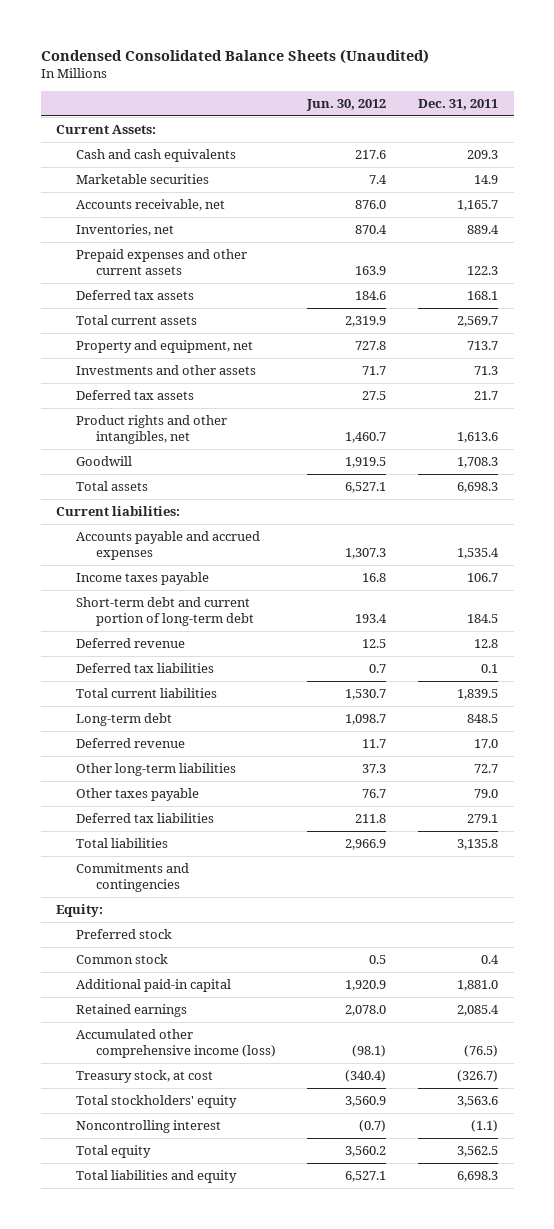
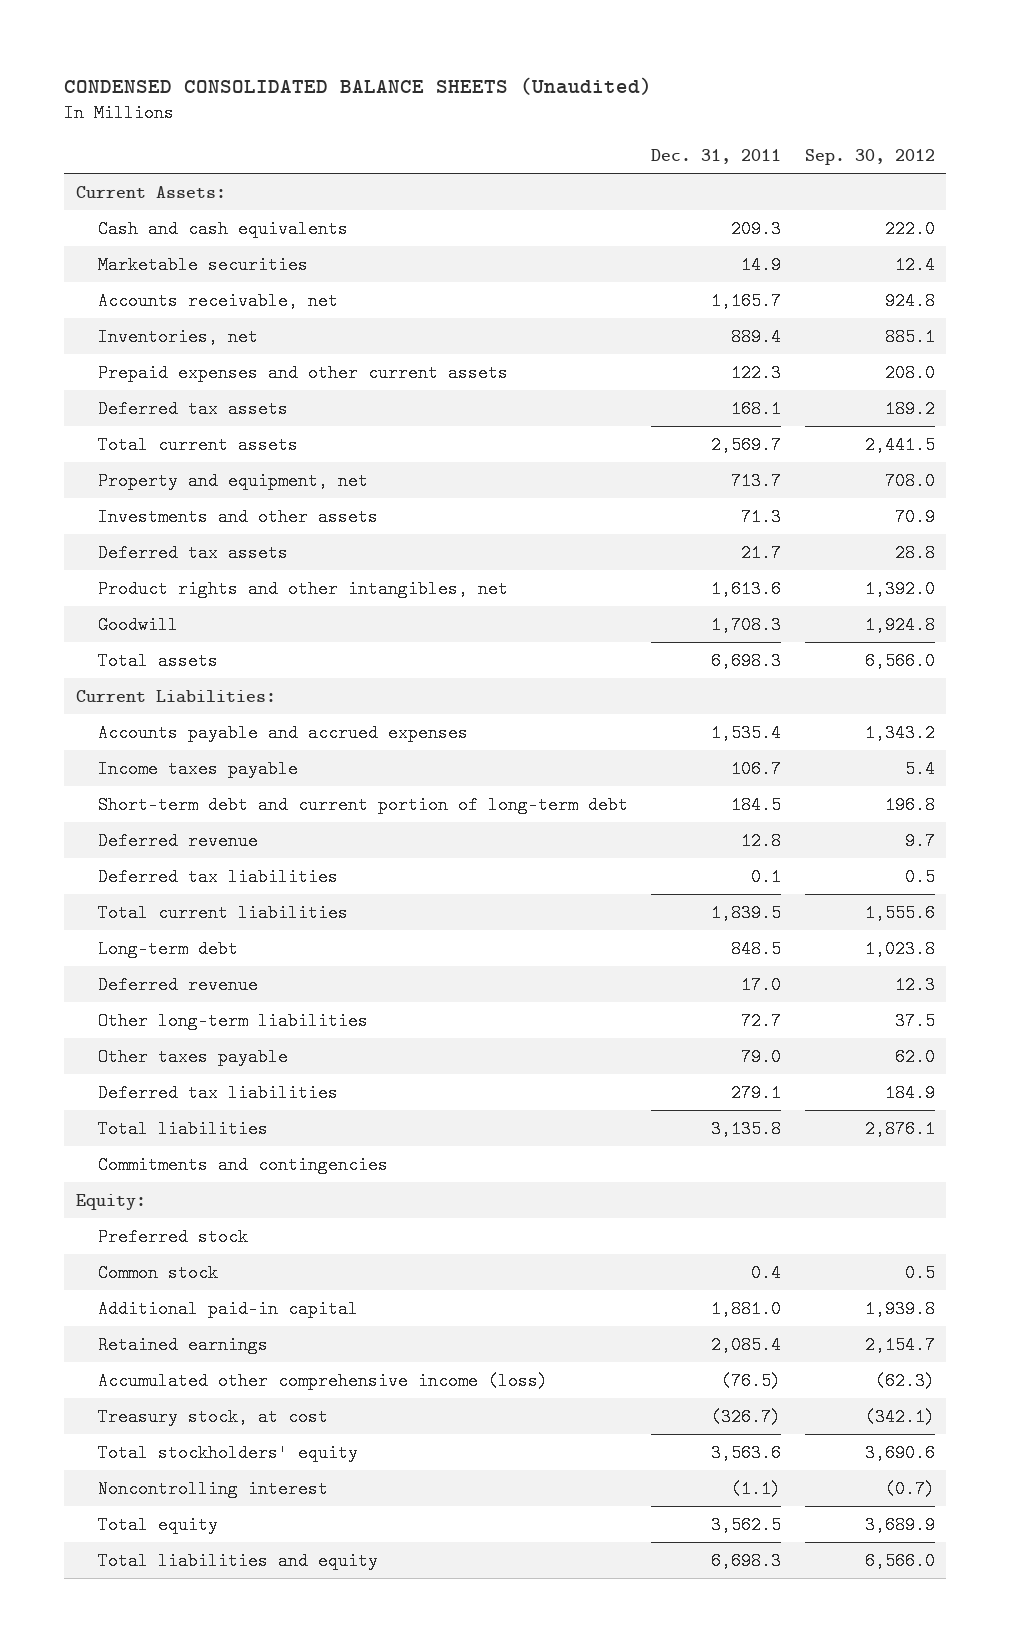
[40,48,429,64] Condensed Consolidated Balance Sheets (Unaudited) -> [64,77,653,96] CONDENSED CONSOLIDATED BALANCE SHEETS (Unaudited)
[306,98,387,111] Jun. 30, 2012 -> none
none -> [804,148,935,165] Sep. 30, 2012
[56,506,181,517] Current liabilities: -> [75,689,276,703] Current Liabilities:

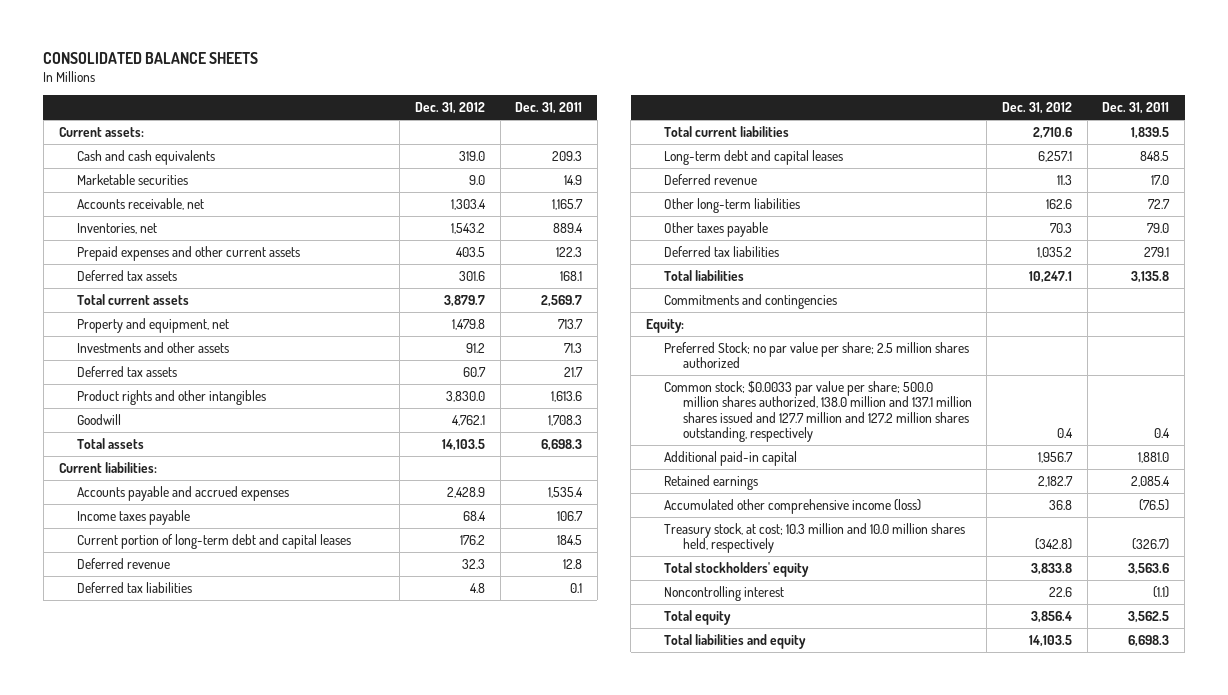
[64,77,653,96] CONDENSED CONSOLIDATED BALANCE SHEETS (Unaudited) -> [43,52,259,65] CONSOLIDATED BALANCE SHEETS
[804,148,935,165] Sep. 30, 2012 -> none
none -> [414,102,485,115] Dec. 31, 2012
[75,185,226,198] Current Assets: -> [58,126,144,137] Current assets:
[98,579,509,598] Product rights and other intangibles, net -> [77,389,267,405] Product rights and other intangibles
[75,689,276,703] Current Liabilities: -> [58,461,157,473] Current liabilities:
[98,795,629,814] Short-term debt and current portion of long-term debt -> [77,533,352,549] Current portion of long-term debt and capital leases
[98,939,239,958] Long-term debt -> [664,149,844,165] Long-term debt and capital leases
[98,1227,249,1246] Preferred stock -> [664,341,970,369] Preferred Stock; no par value per share; 2.5 million shares authorized
[98,1263,219,1282] Common stock -> [664,380,972,442] Common stock; $0.0033 par value per share; 500.0 million shares authorized, 138.0 million and 137.1 million shares issued and 127.7 million and 127.2 million shares outstanding, respectively
[98,1407,329,1426] Treasury stock, at cost -> [664,522,966,554] Treasury stock, at cost; 10.3 million and 10.0 million shares held, respectively

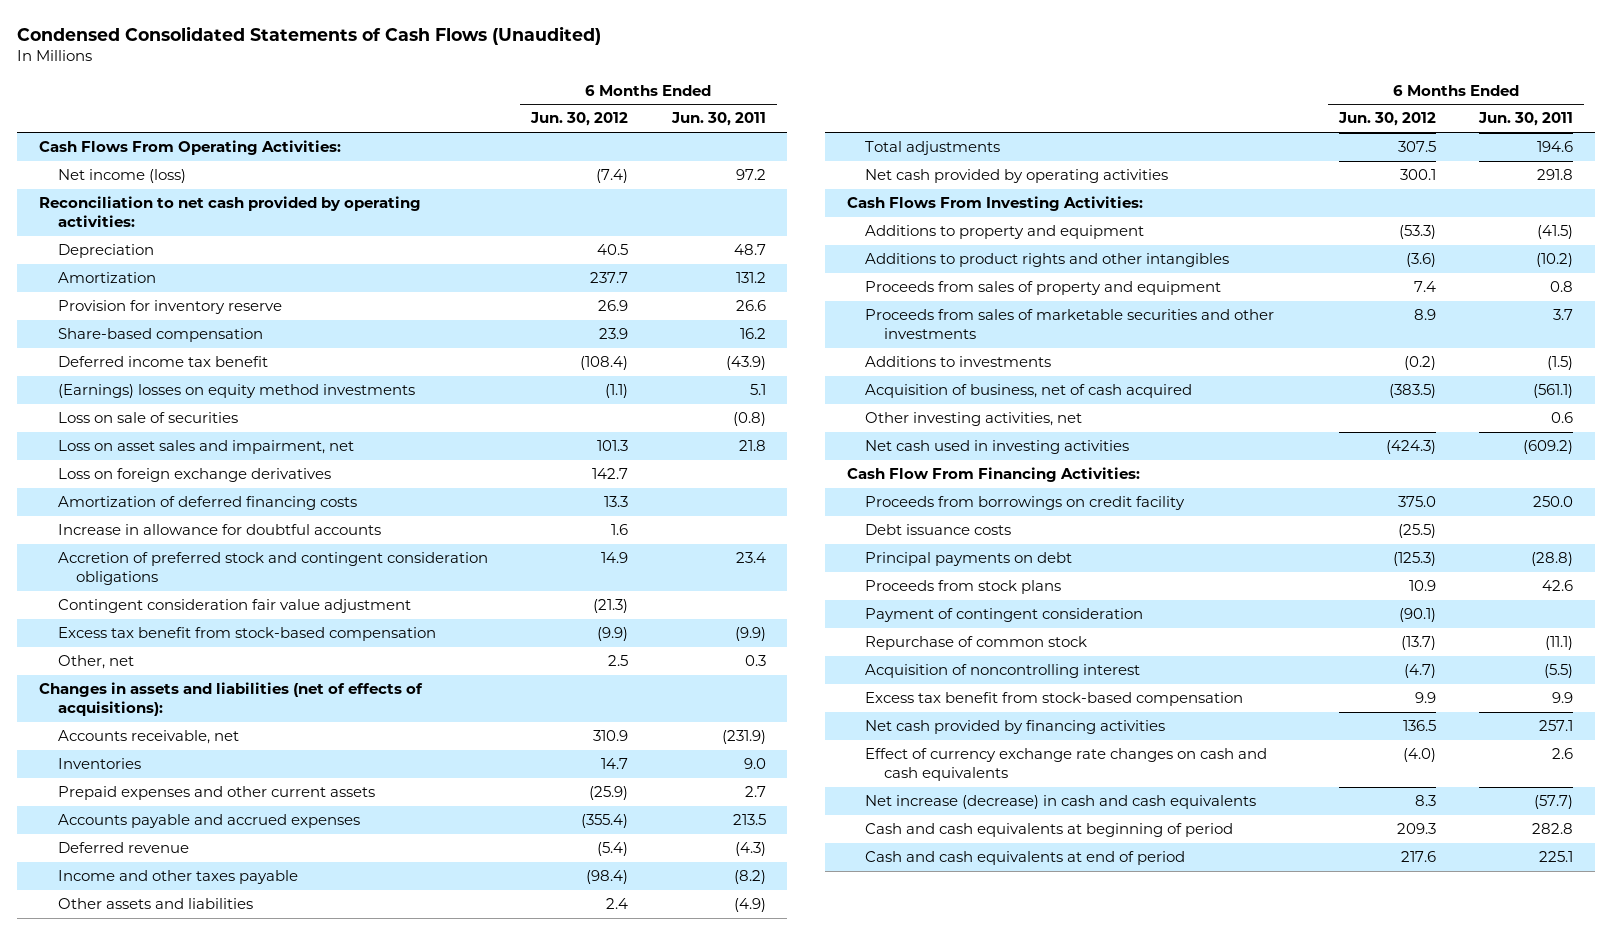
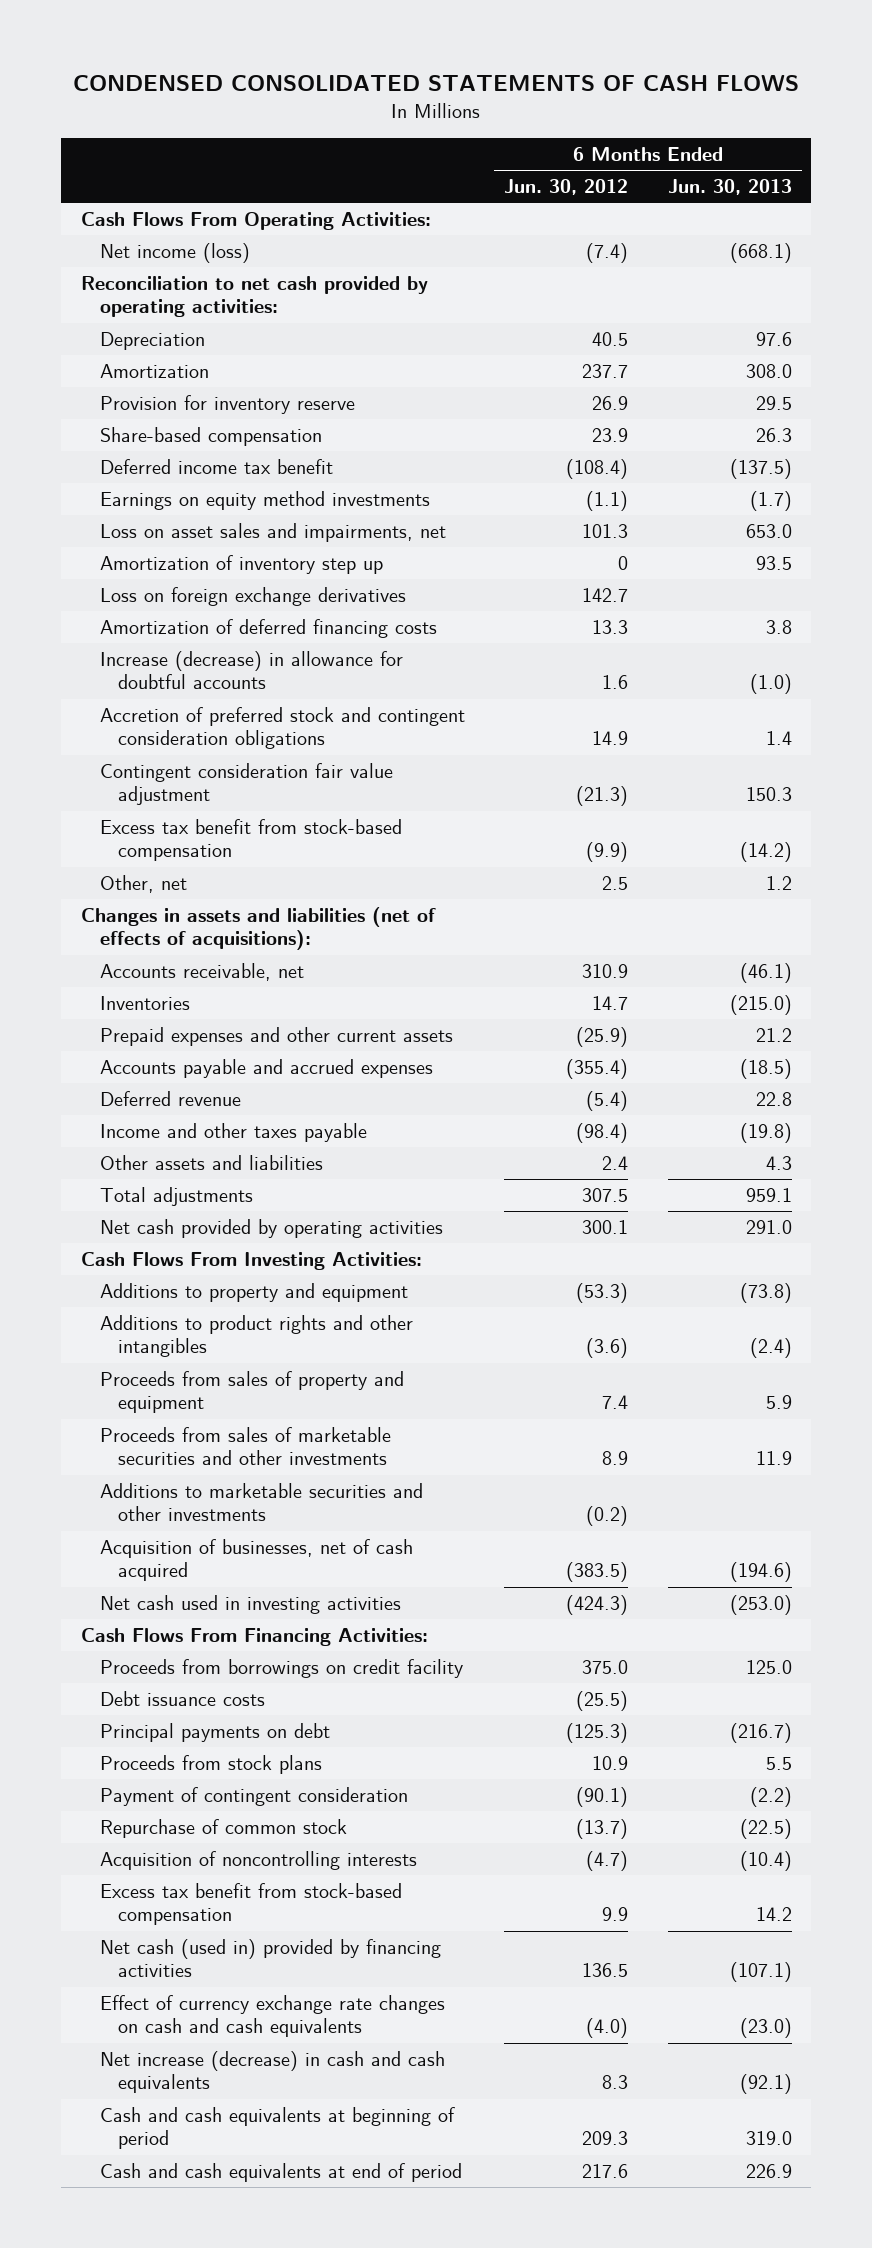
[17,25,602,45] Condensed Consolidated Statements of Cash Flows (Unaudited) -> [73,75,800,92] CONDENSED CONSOLIDATED STATEMENTS OF CASH FLOWS
[670,112,766,127] Jun. 30, 2011 -> none
none -> [667,179,792,196] Jun. 30, 2013
[57,412,238,424] Loss on sale of securities -> none
[57,384,415,399] (Earnings) losses on equity method investments -> [99,491,430,511] Earnings on equity method investments
[57,440,354,455] Loss on asset sales and impairment, net -> [99,523,446,543] Loss on asset sales and impairments, net
none -> [99,555,383,575] Amortization of inventory step up
[57,524,381,536] Increase in allowance for doubtful accounts -> [99,651,403,690] Increase (decrease) in allowance for doubtful accounts
[865,412,1083,427] Other investing activities, net -> none
[865,356,1052,368] Additions to investments -> [99,1483,423,1522] Additions to marketable securities and other investments
[865,384,1193,399] Acquisition of business, net of cash acquired -> [99,1539,413,1582] Acquisition of businesses, net of cash acquired
[846,467,1140,483] Cash Flow From Financing Activities: -> [80,1628,428,1647] Cash Flows From Financing Activities:
[865,664,1141,679] Acquisition of noncontrolling interest -> [99,1851,417,1871] Acquisition of noncontrolling interests
[865,720,1166,735] Net cash provided by financing activities -> [99,1939,441,1978] Net cash (used in) provided by financing activities

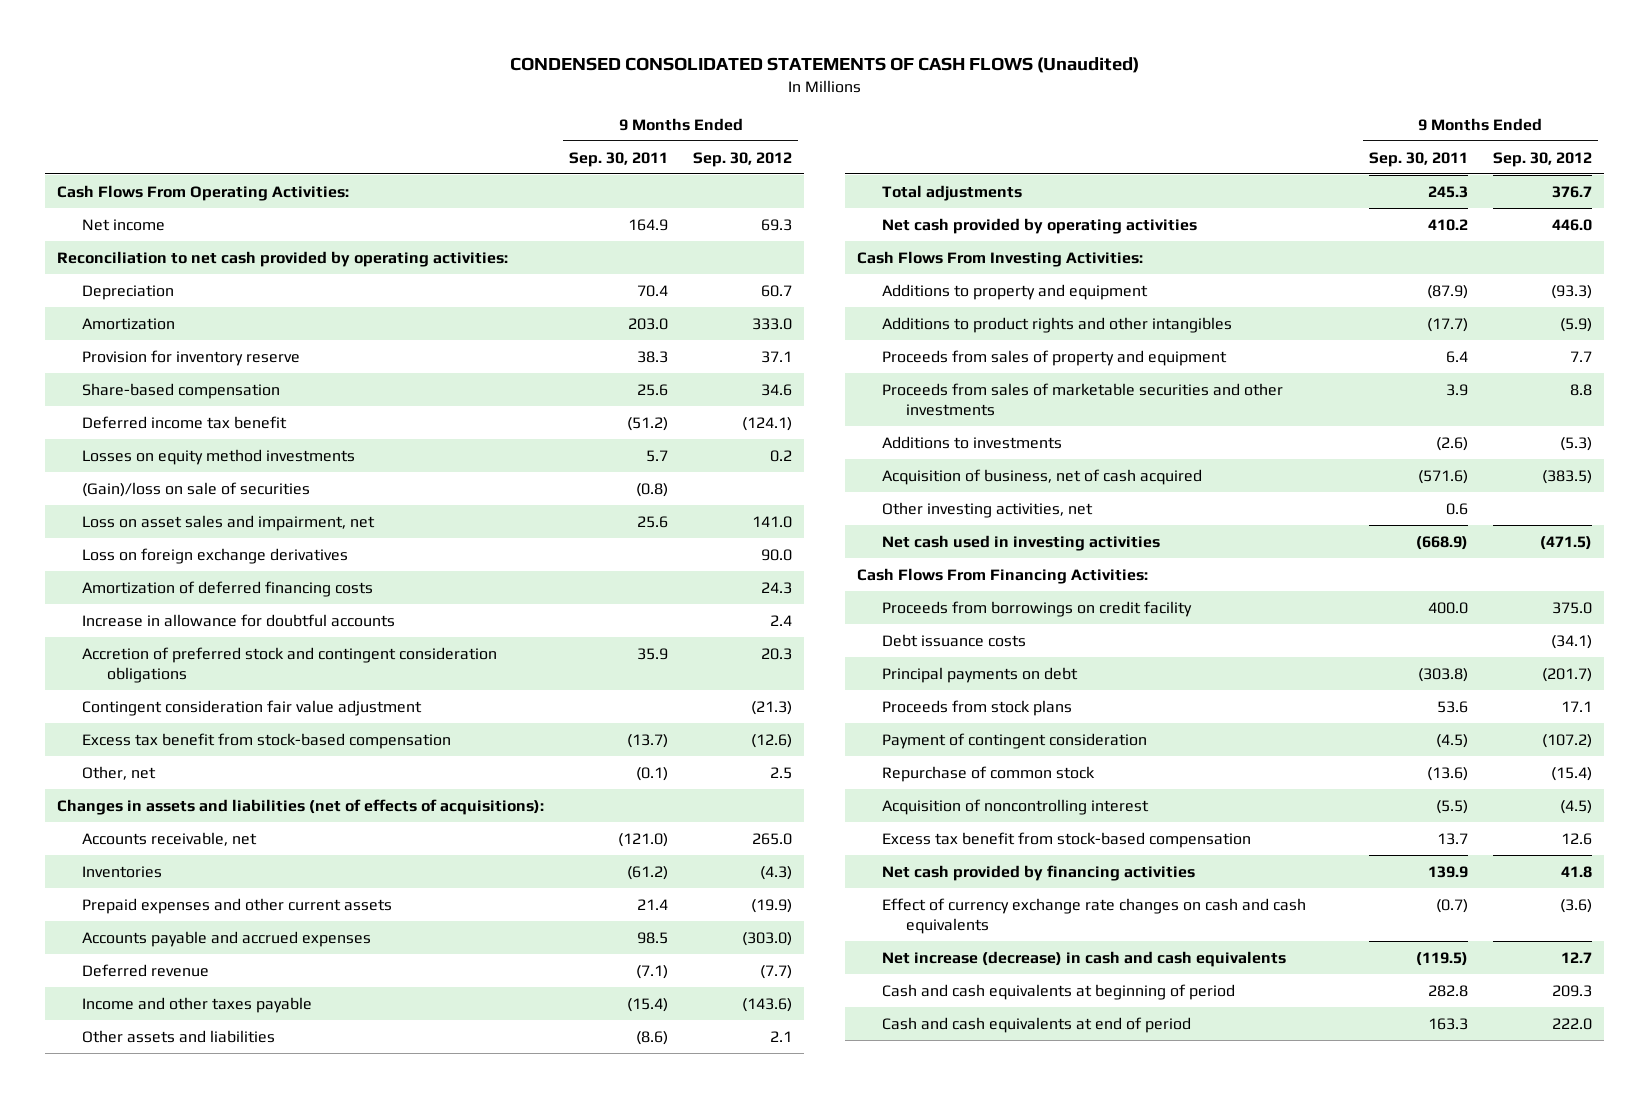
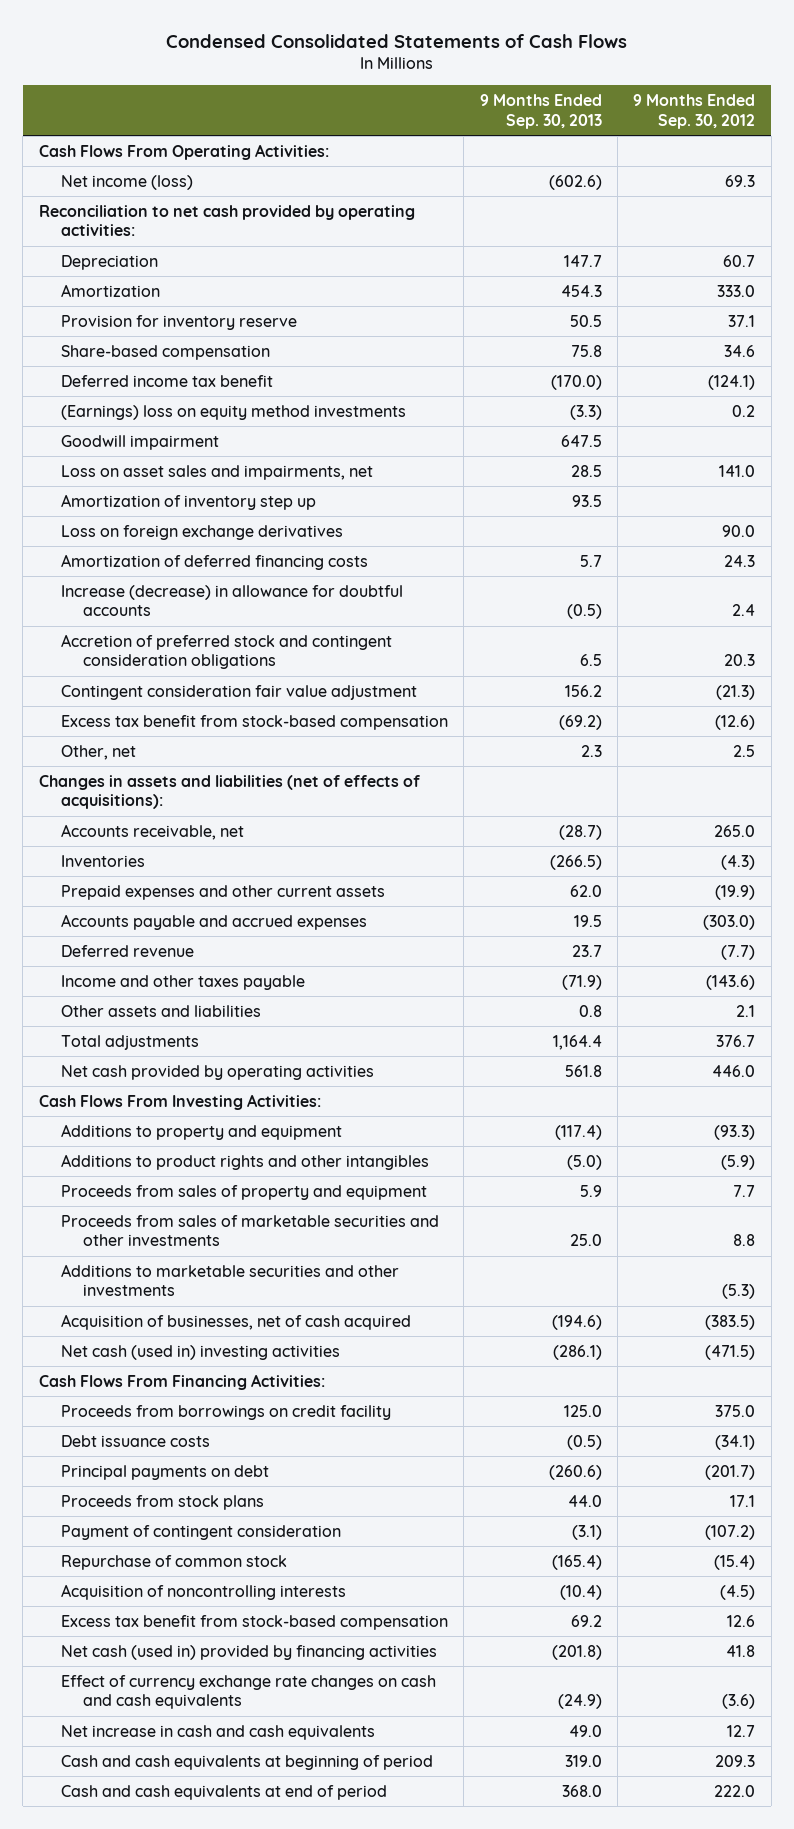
[509,56,1139,73] CONDENSED CONSOLIDATED STATEMENTS OF CASH FLOWS (Unaudited) -> [165,33,627,48] Condensed Consolidated Statements of Cash Flows
[569,151,669,167] Sep. 30, 2011 -> none
none -> [479,93,602,129] 9 Months Ended Sep. 30, 2013
[81,218,165,231] Net income -> [60,174,193,190] Net income (loss)
[81,481,310,497] (Gain)/loss on sale of securities -> none
[81,448,355,465] Losses on equity method investments -> [60,404,406,420] (Earnings) loss on equity method investments
none -> [60,434,219,450] Goodwill impairment
[81,514,375,531] Loss on asset sales and impairment, net -> [60,464,373,480] Loss on asset sales and impairments, net
none -> [60,493,316,510] Amortization of inventory step up
[81,613,395,627] Increase in allowance for doubtful accounts -> [60,584,403,617] Increase (decrease) in allowance for doubtful accounts
[881,501,1093,518] Other investing activities, net -> none
[881,435,1062,449] Additions to investments -> [60,1263,399,1297] Additions to marketable securities and other investments
[881,468,1202,485] Acquisition of business, net of cash acquired -> [60,1313,411,1330] Acquisition of businesses, net of cash acquired
[881,534,1160,551] Net cash used in investing activities -> [60,1344,340,1360] Net cash (used in) investing activities
[881,798,1149,815] Acquisition of noncontrolling interest -> [60,1583,346,1600] Acquisition of noncontrolling interests
[881,864,1195,881] Net cash provided by financing activities -> [60,1644,437,1660] Net cash (used in) provided by financing activities
[881,950,1286,967] Net increase (decrease) in cash and cash equivalents -> [60,1724,375,1740] Net increase in cash and cash equivalents

